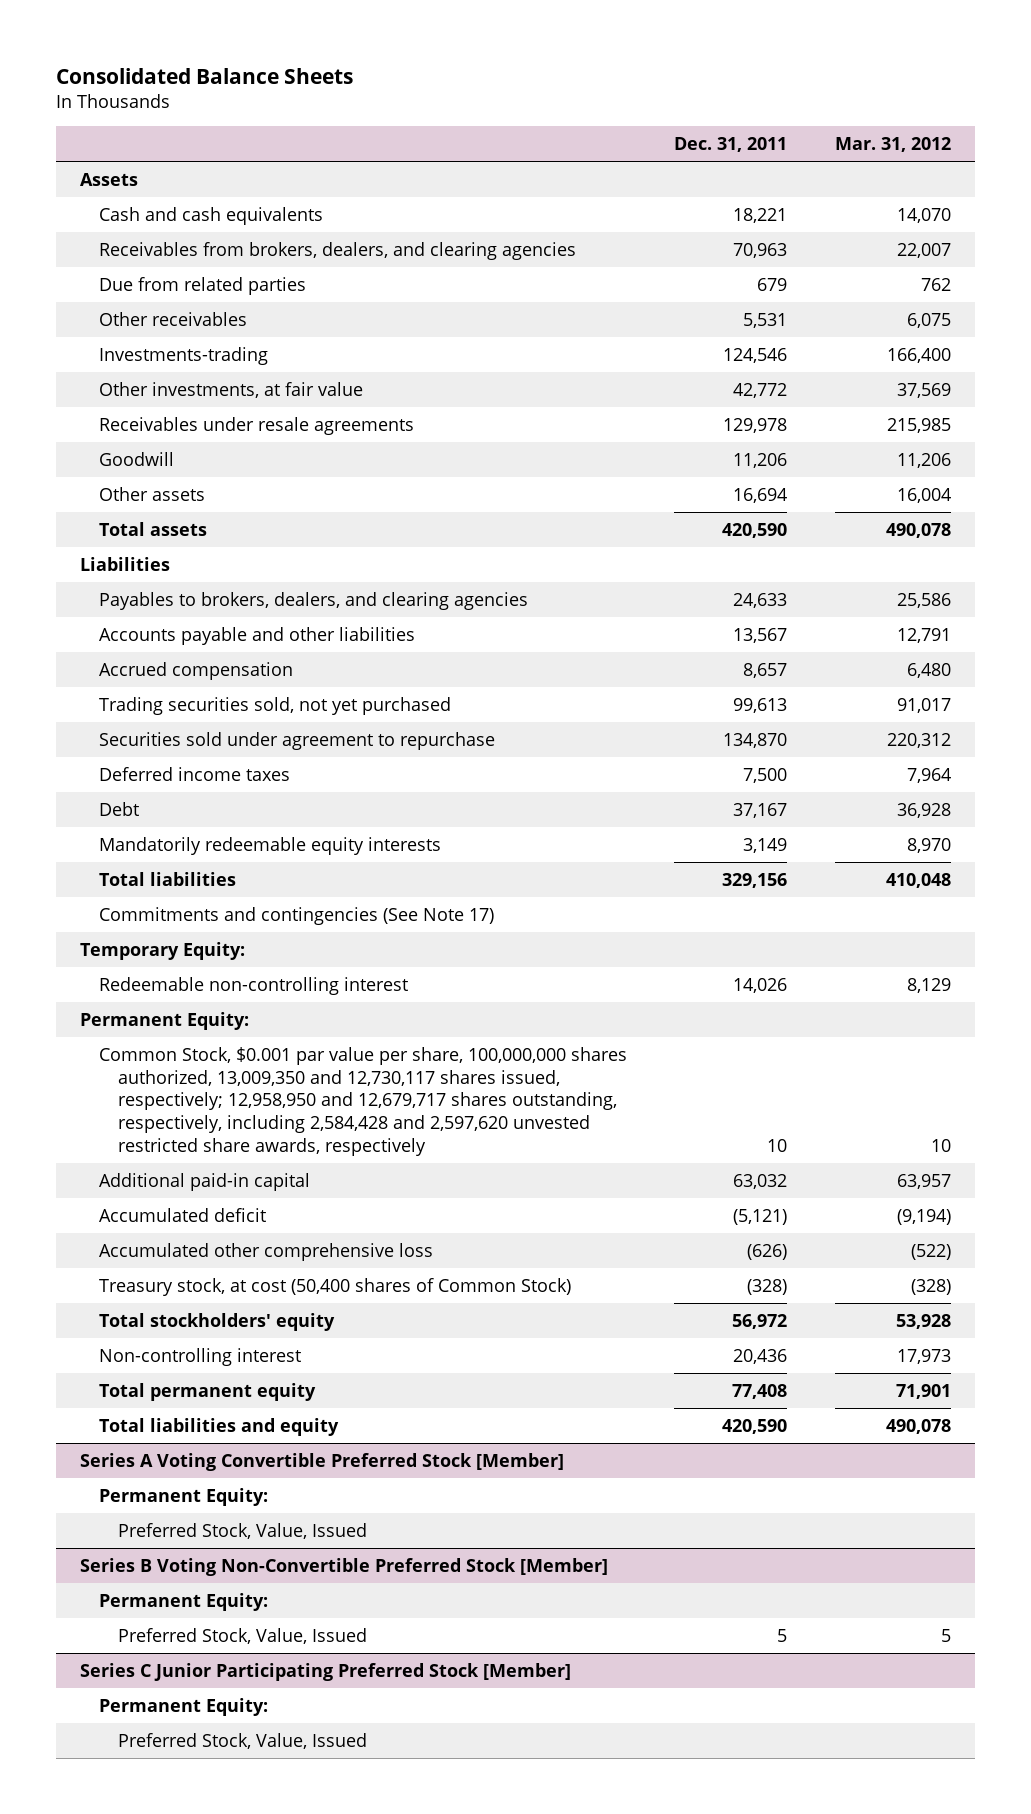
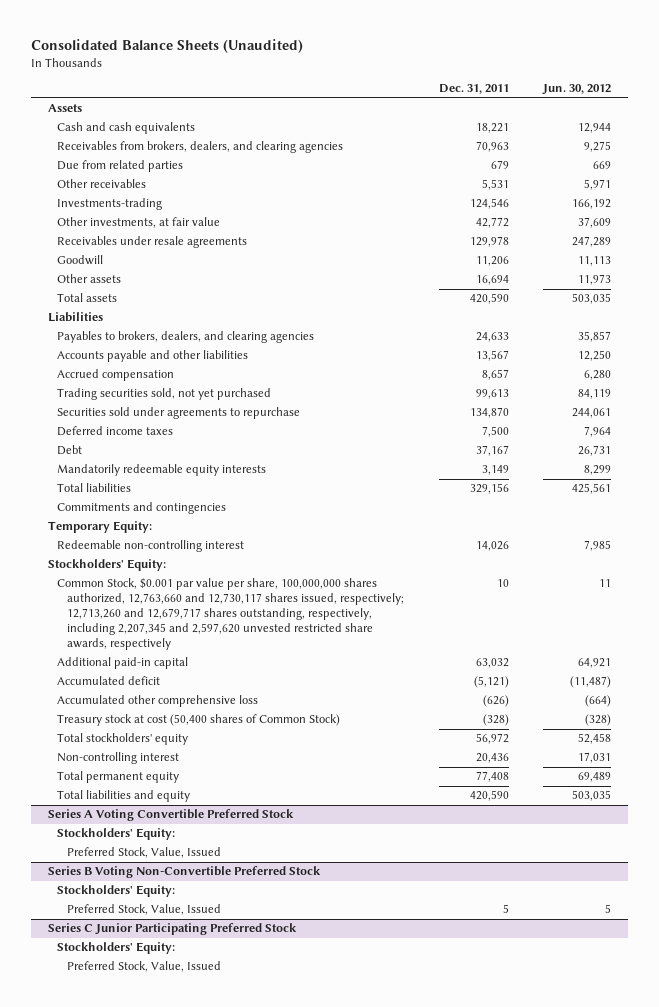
[56,67,354,84] Consolidated Balance Sheets -> [30,38,303,53] Consolidated Balance Sheets (Unaudited)
[834,136,951,152] Mar. 31, 2012 -> none
none -> [541,84,611,96] Jun. 30, 2012
[99,732,496,751] Securities sold under agreement to repurchase -> [57,407,301,420] Securities sold under agreements to repurchase
[99,907,495,926] Commitments and contingencies (See Note 17) -> [57,502,227,515] Commitments and contingencies
[79,1012,249,1031] Permanent Equity: -> none
none -> [47,559,166,572] Stockholders' Equity:
[99,1047,628,1156] Common Stock, $0.001 par value per share, 100,000,000 shares authorized, 13,009,350 and 12,730,117 shares issued, respectively; 12,958,950 and 12,679,717 shares outstanding, respectively, including 2,584,428 and 2,597,620 unvested restricted share awards, respectively -> [57,578,405,651] Common Stock, $0.001 par value per share, 100,000,000 shares authorized, 12,763,660 and 12,730,117 shares issued, respectively; 12,713,260 and 12,679,717 shares outstanding, respectively, including 2,207,345 and 2,597,620 unvested restricted share awards, respectively
[99,1278,572,1297] Treasury stock, at cost (50,400 shares of Common Stock) -> [57,714,341,727] Treasury stock at cost (50,400 shares of Common Stock)
[99,1488,269,1507] Permanent Equity: -> none
[79,1453,564,1472] Series A Voting Convertible Preferred Stock [Member] -> [47,809,294,822] Series A Voting Convertible Preferred Stock
none -> [57,828,176,841] Stockholders' Equity:
[99,1593,269,1612] Permanent Equity: -> none
[79,1558,608,1577] Series B Voting Non-Convertible Preferred Stock [Member] -> [47,866,321,879] Series B Voting Non-Convertible Preferred Stock
none -> [57,885,176,898] Stockholders' Equity:
[99,1698,269,1717] Permanent Equity: -> none
[79,1663,571,1682] Series C Junior Participating Preferred Stock [Member] -> [47,923,297,936] Series C Junior Participating Preferred Stock
none -> [57,942,176,955] Stockholders' Equity:

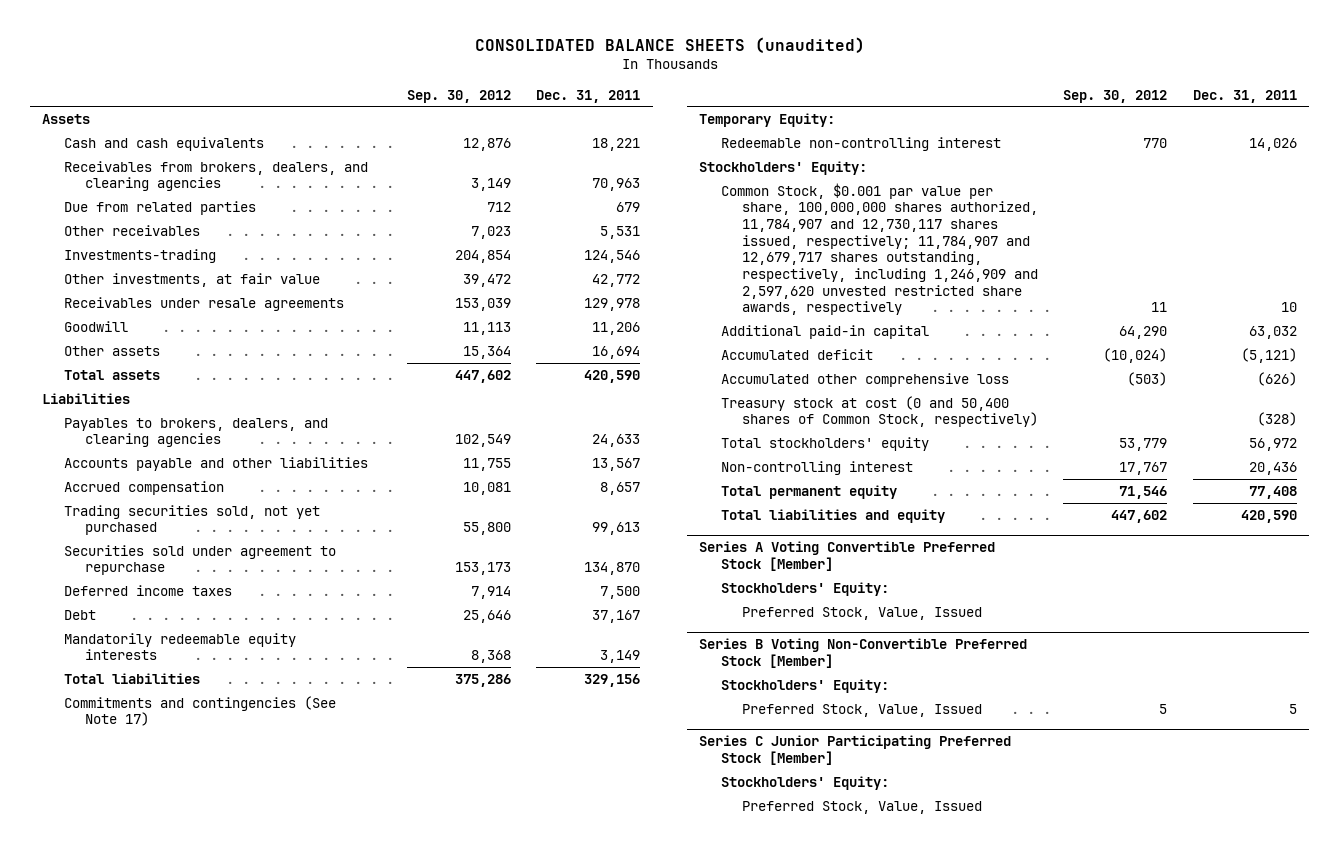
[30,38,303,53] Consolidated Balance Sheets (Unaudited) -> [474,36,865,53] CONSOLIDATED BALANCE SHEETS (unaudited)
[541,84,611,96] Jun. 30, 2012 -> none
none -> [406,89,511,103] Sep. 30, 2012
[57,407,301,420] Securities sold under agreements to repurchase -> [63,544,336,576] Securities sold under agreement to repurchase
[57,502,227,515] Commitments and contingencies -> [63,695,336,727] Commitments and contingencies (See Note 17)
[57,578,405,651] Common Stock, $0.001 par value per share, 100,000,000 shares authorized, 12,763,660 and 12,730,117 shares issued, respectively; 12,713,260 and 12,679,717 shares outstanding, respectively, including 2,207,345 and 2,597,620 unvested restricted share awards, respectively -> [720,182,1039,316] Common Stock, $0.001 par value per share, 100,000,000 shares authorized, 11,784,907 and 12,730,117 shares issued, respectively; 11,784,907 and 12,679,717 shares outstanding, respectively, including 1,246,909 and 2,597,620 unvested restricted share awards, respectively
[57,714,341,727] Treasury stock at cost (50,400 shares of Common Stock) -> [720,395,1039,428] Treasury stock at cost (0 and 50,400 shares of Common Stock, respectively)
[47,809,294,822] Series A Voting Convertible Preferred Stock -> [699,541,996,571] Series A Voting Convertible Preferred Stock [Member]
[47,866,321,879] Series B Voting Non-Convertible Preferred Stock -> [699,638,1028,668] Series B Voting Non-Convertible Preferred Stock [Member]
[47,923,297,936] Series C Junior Participating Preferred Stock -> [699,735,1012,765] Series C Junior Participating Preferred Stock [Member]

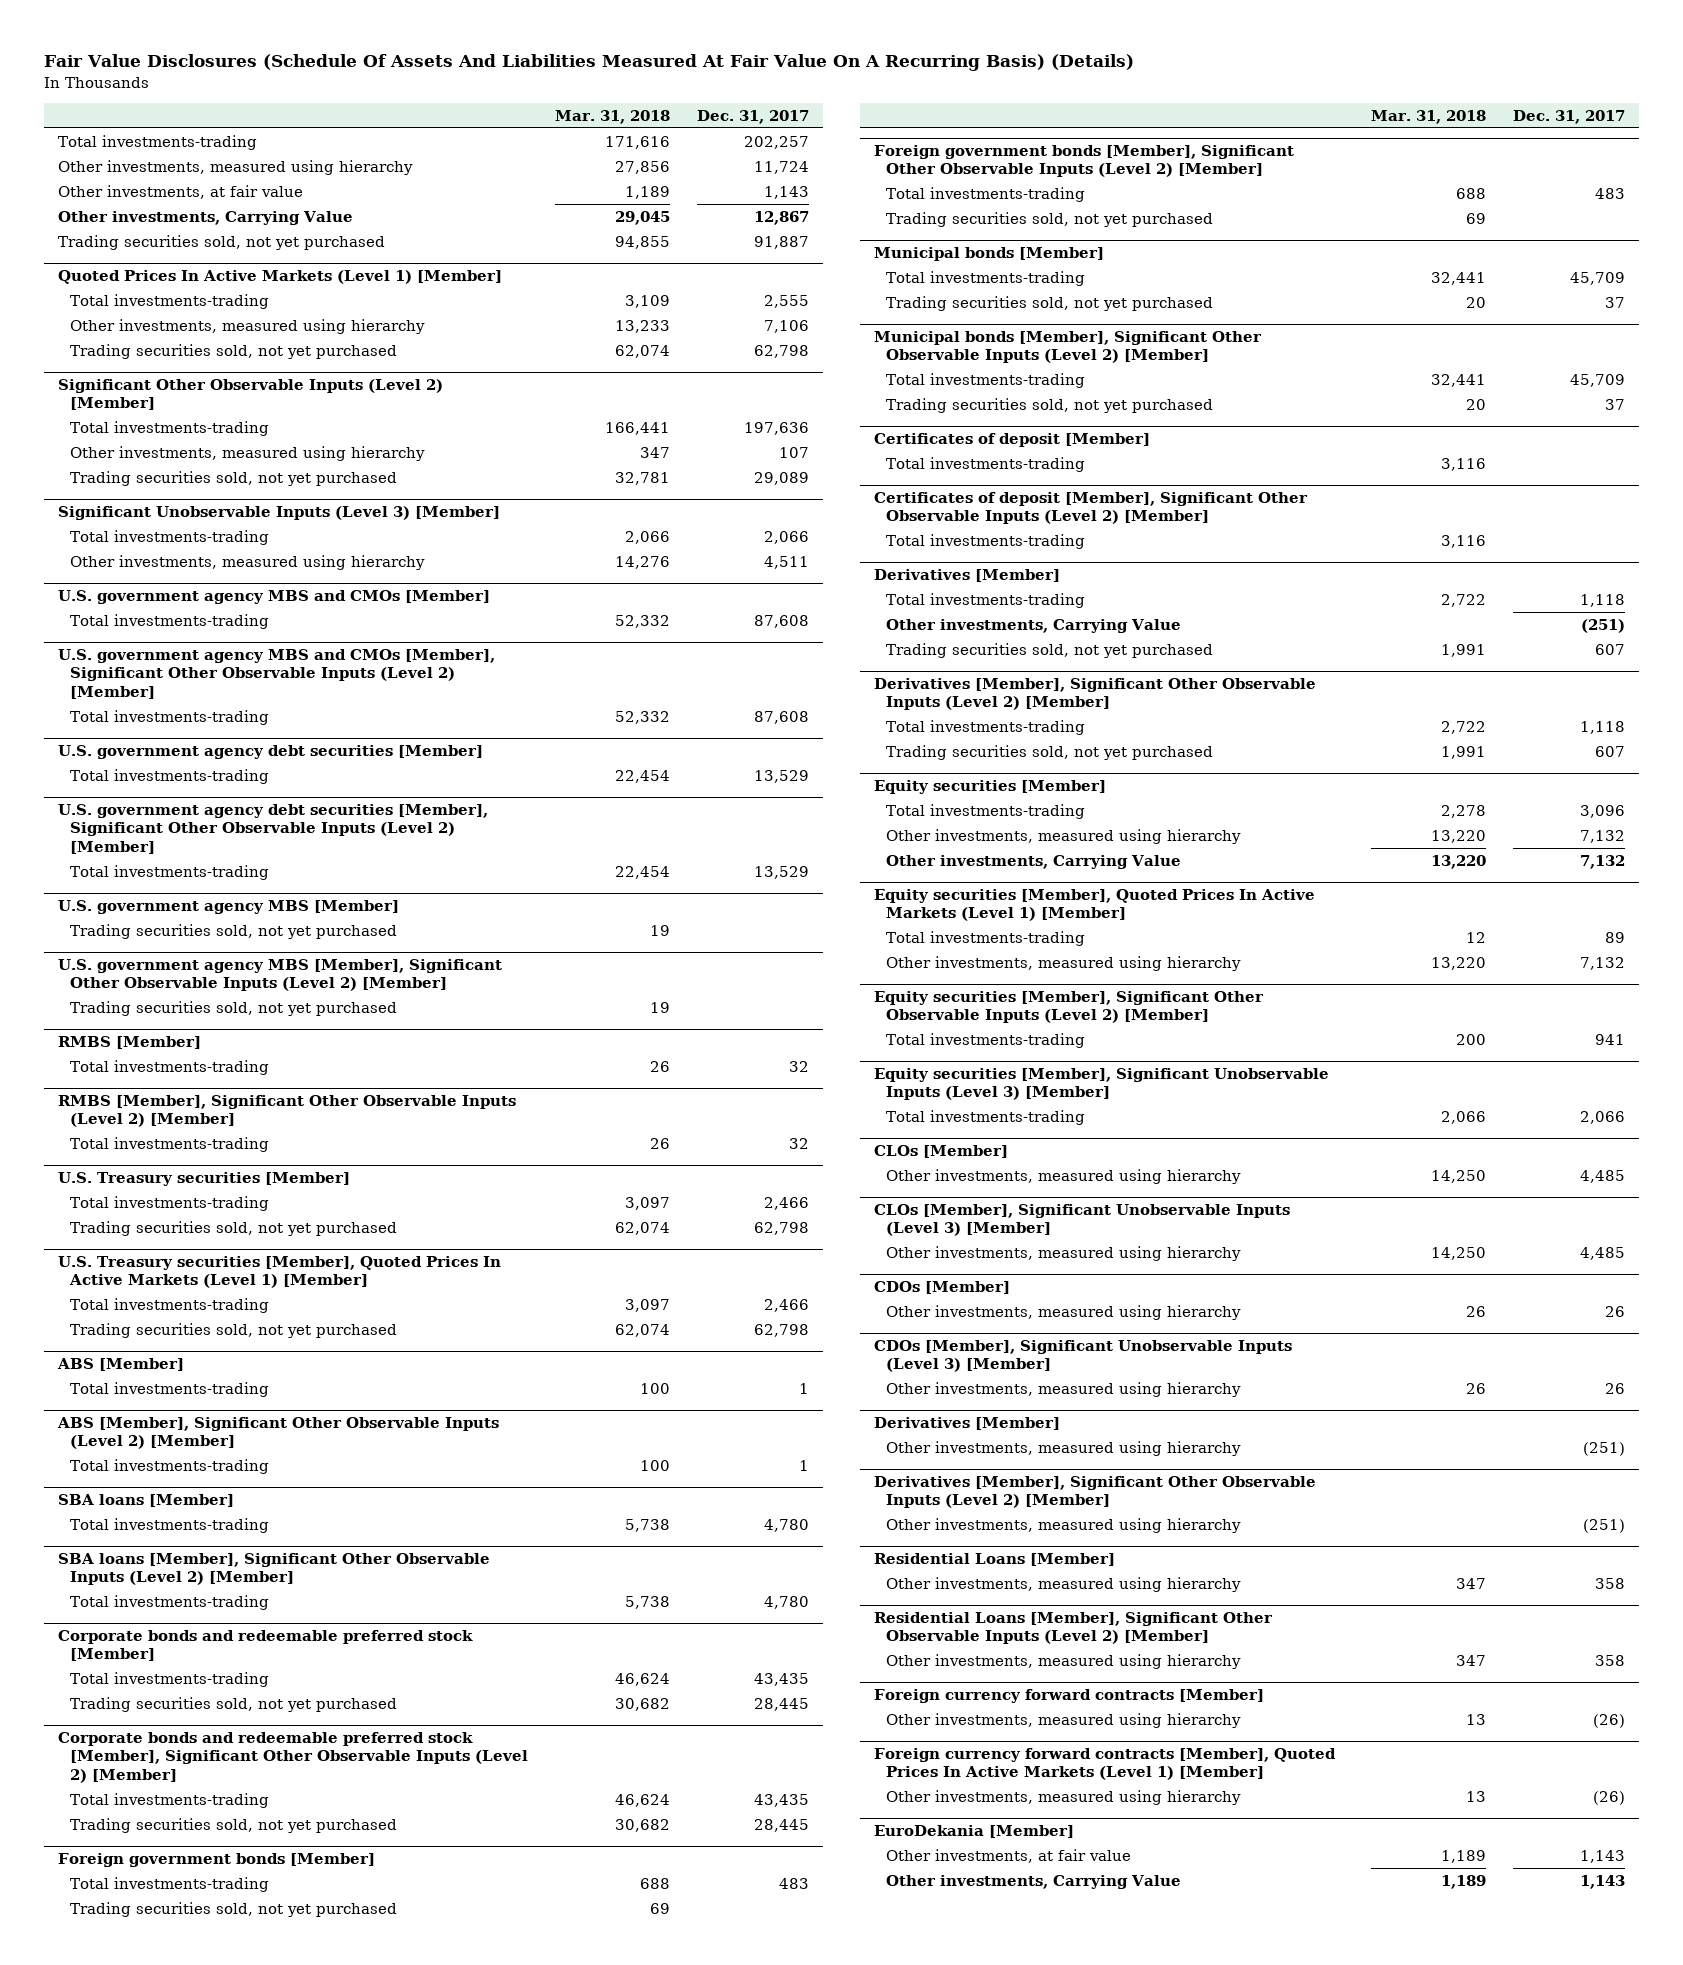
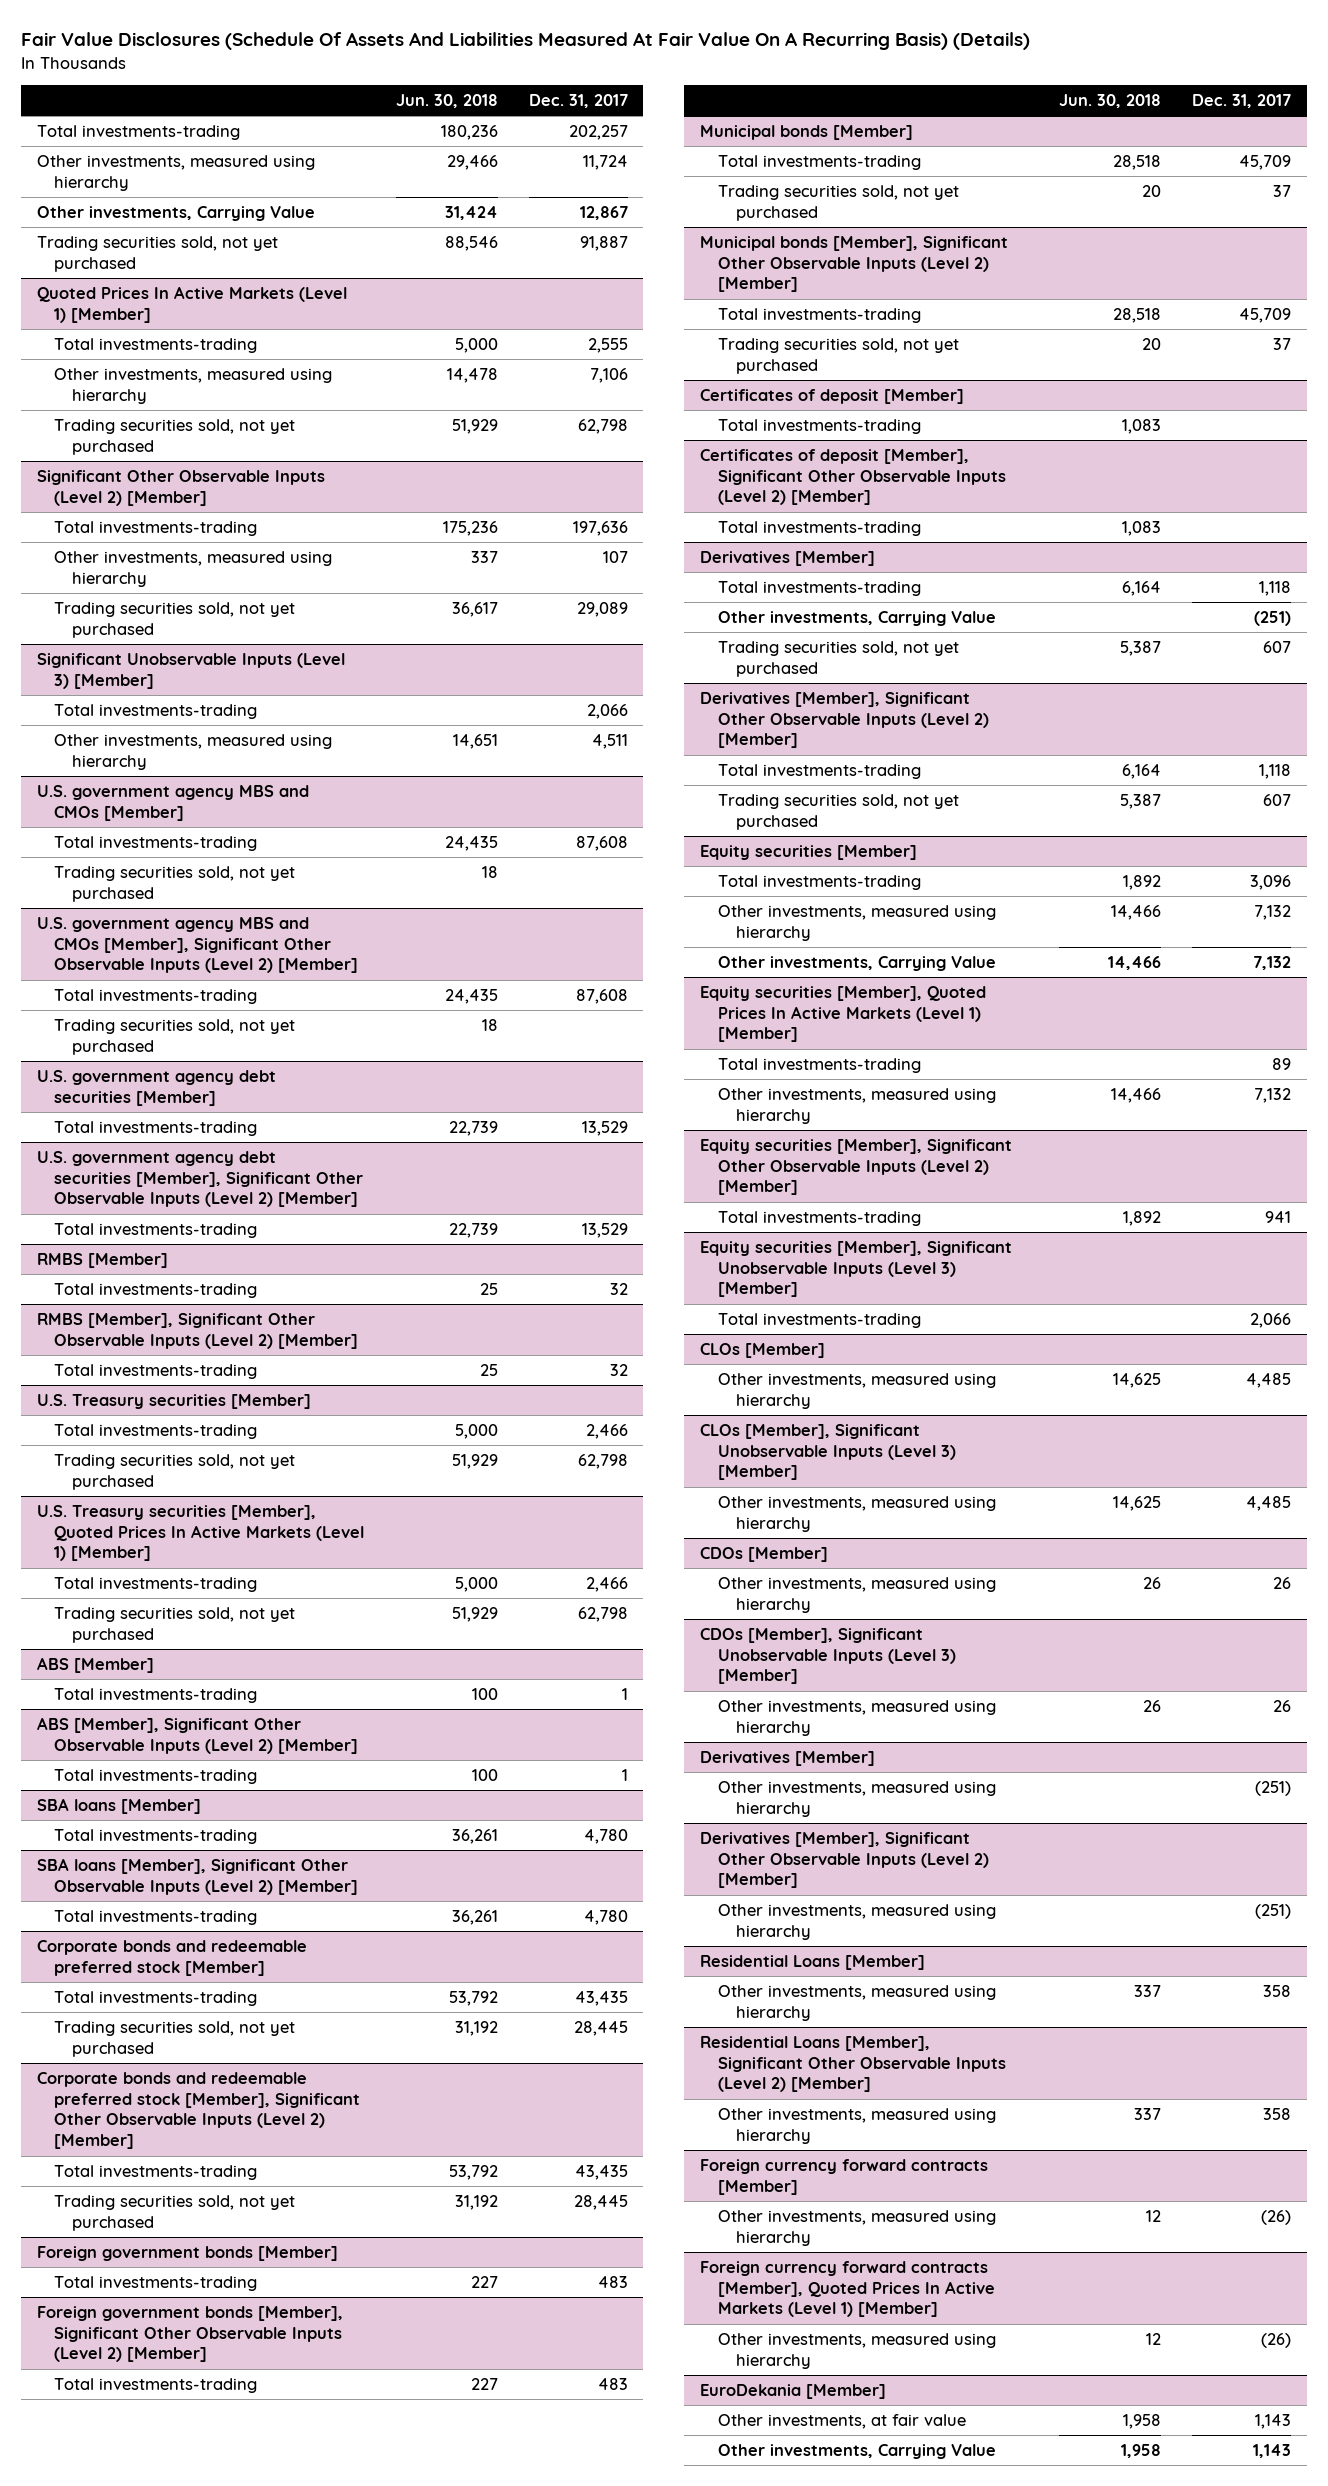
[554,109,670,124] Mar. 31, 2018 -> none
none -> [395,93,498,108] Jun. 30, 2018
[57,184,303,199] Other investments, at fair value -> none
none -> [54,866,296,902] Trading securities sold, not yet purchased
none -> [54,1019,296,1055] Trading securities sold, not yet purchased
[57,900,399,915] U.S. government agency MBS [Member] -> none
[69,923,397,939] Trading securities sold, not yet purchased -> none
[57,959,502,992] U.S. government agency MBS [Member], Significant Other Observable Inputs (Level 2) [Member] -> none
[69,1000,397,1016] Trading securities sold, not yet purchased -> none
[69,1901,397,1917] Trading securities sold, not yet purchased -> none
[885,211,1213,227] Trading securities sold, not yet purchased -> none

